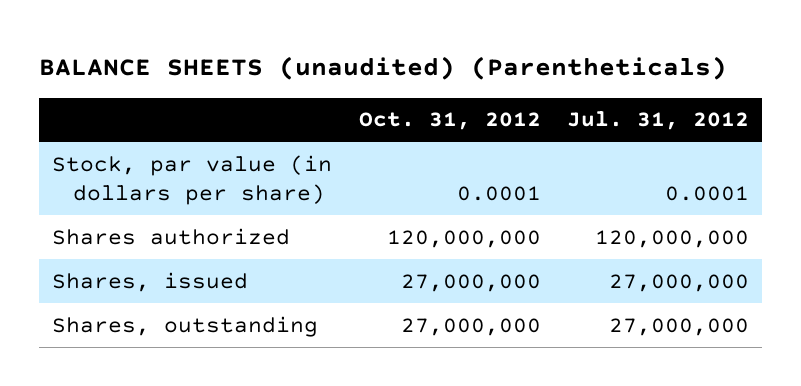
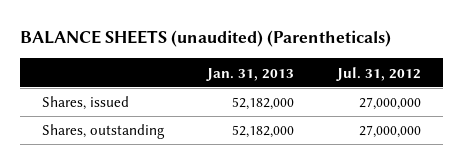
[358,112,541,131] Oct. 31, 2012 -> none
none -> [205,67,294,81] Jan. 31, 2013
[52,154,333,206] Stock, par value (in dollars per share) -> none
[52,227,291,245] Shares authorized -> none

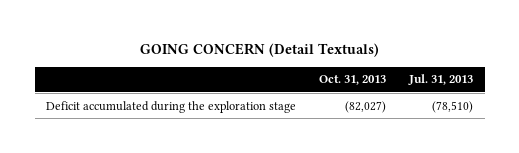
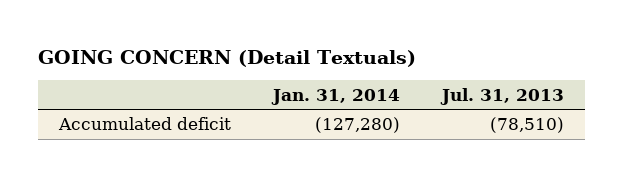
[319,75,387,86] Oct. 31, 2013 -> none
none -> [271,88,401,105] Jan. 31, 2014
[46,100,297,113] Deficit accumulated during the exploration stage -> [58,117,232,131] Accumulated deficit

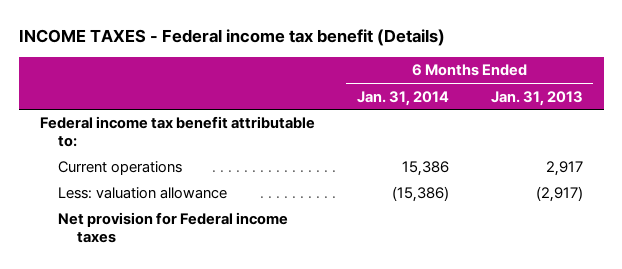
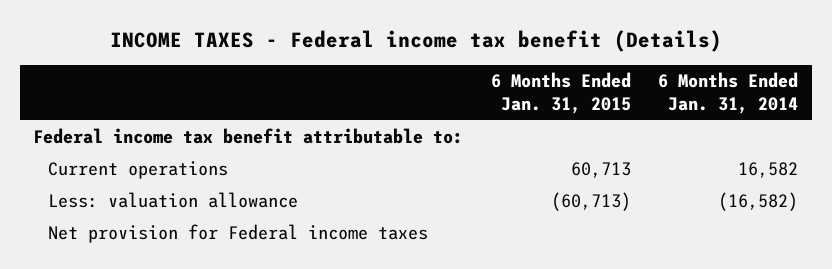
[490,90,583,106] Jan. 31, 2013 -> none
none -> [490,72,631,115] 6 Months Ended Jan. 31, 2015
[401,161,449,177] 15,386 -> [738,162,799,179] 16,582
[391,186,449,203] (15,386) -> [718,192,799,212] (16,582)

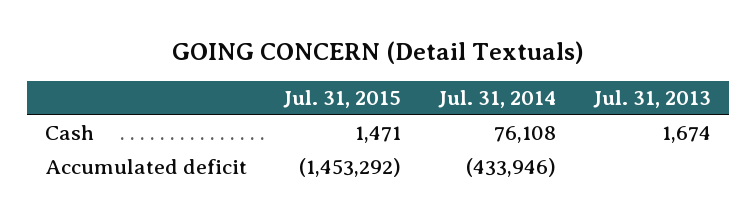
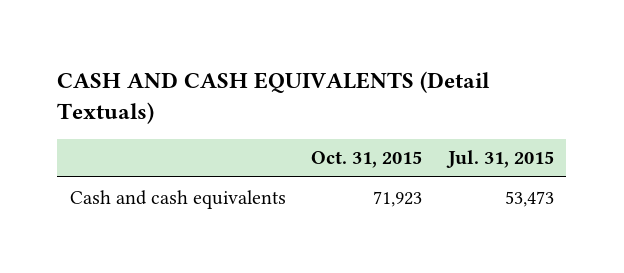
[171,40,584,64] GOING CONCERN (Detail Textuals) -> [57,71,491,124] CASH AND CASH EQUIVALENTS (Detail Textuals)
[438,90,557,109] Jul. 31, 2014 -> none
[592,90,711,109] Jul. 31, 2013 -> none
none -> [311,151,423,169] Oct. 31, 2015
[44,159,247,175] Accumulated deficit -> none
[44,125,94,141] Cash -> [69,189,286,209] Cash and cash equivalents
[355,126,402,144] 1,471 -> [504,190,554,207] 53,473

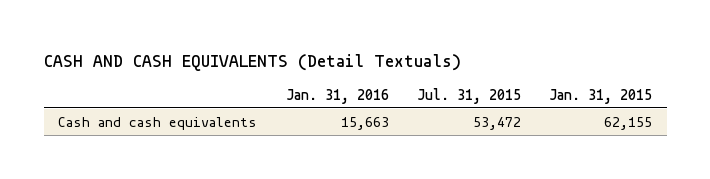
[311,151,423,169] Oct. 31, 2015 -> none
none -> [285,88,389,104] Jan. 31, 2016
none -> [549,88,653,104] Jan. 31, 2015
[504,190,554,207] 53,473 -> [472,117,521,131] 53,472

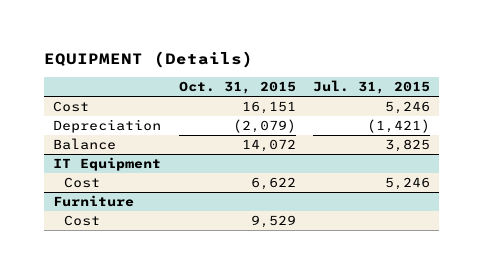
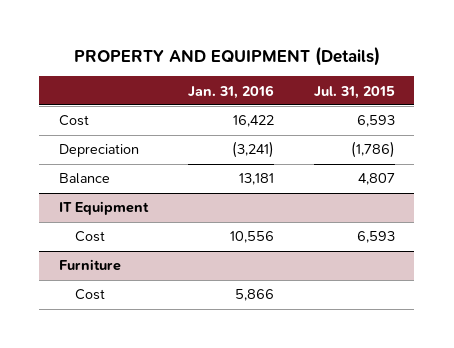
[44,51,254,69] EQUIPMENT (Details) -> [73,45,380,66] PROPERTY AND EQUIPMENT (Details)
[178,81,296,95] Oct. 31, 2015 -> none
none -> [187,84,274,99] Jan. 31, 2016
[385,101,431,115] 5,246 -> [356,115,395,128] 6,593
[367,119,431,134] (1,421) -> [350,141,395,159] (1,786)
[385,139,431,153] 3,825 -> [357,173,395,186] 4,807
[385,177,431,191] 5,246 -> [356,231,395,244] 6,593

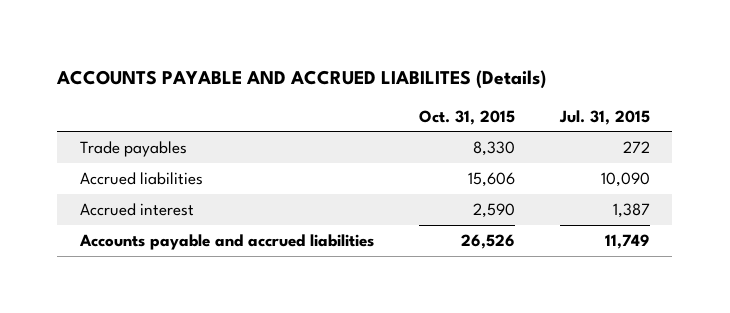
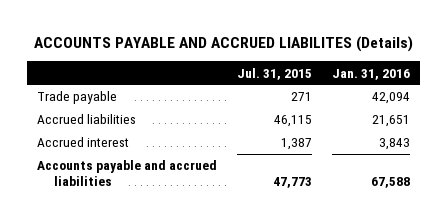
[418,109,515,125] Oct. 31, 2015 -> none
none -> [332,68,411,80] Jan. 31, 2016
[79,140,187,157] Trade payables -> [37,91,118,105] Trade payable
[622,140,650,153] 272 -> [291,92,313,102] 271
[600,171,650,187] 10,090 -> [274,115,313,128] 46,115
[604,233,650,249] 11,749 -> [273,177,313,189] 47,773

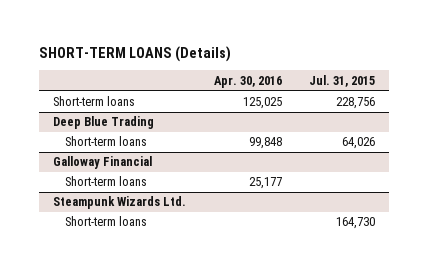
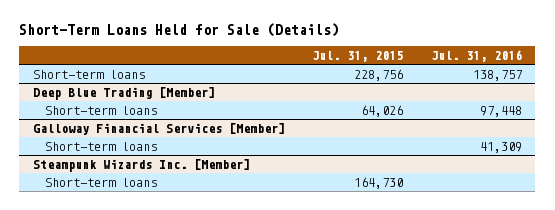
[38,46,231,63] SHORT-TERM LOANS (Details) -> [19,23,340,38] Short-Term Loans Held for Sale (Details)
[213,75,282,88] Apr. 30, 2016 -> none
none -> [430,49,522,62] Jul. 31, 2016
[52,116,154,130] Deep Blue Trading -> [32,86,215,100] Deep Blue Trading [Member]
[52,156,152,170] Galloway Financial -> [32,122,285,135] Galloway Financial Services [Member]
[52,196,186,210] Steampunk Wizards Ltd. -> [32,158,250,172] Steampunk Wizards Inc. [Member]

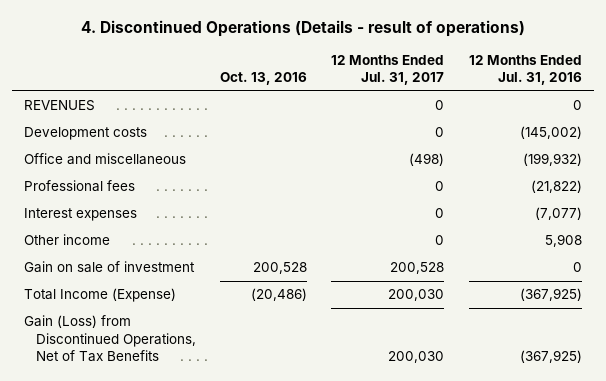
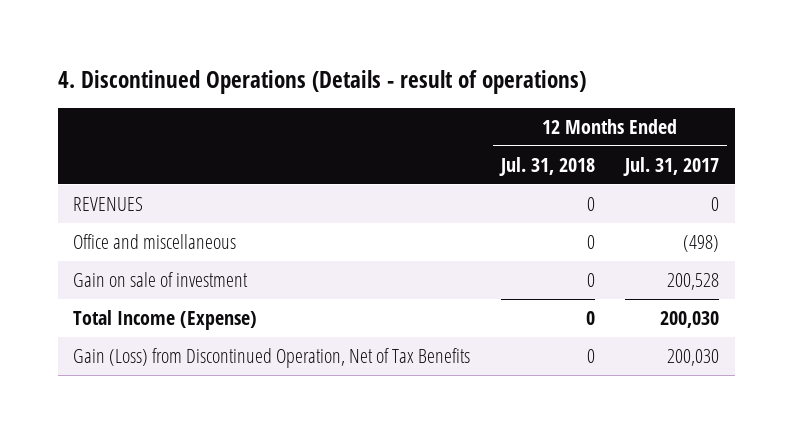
[220,72,308,86] Oct. 13, 2016 -> none
[468,55,582,86] 12 Months Ended Jul. 31, 2016 -> none
none -> [498,156,595,176] Jul. 31, 2018
[24,127,148,141] Development costs -> none
[24,180,136,193] Professional fees -> none
[24,208,138,222] Interest expenses -> none
[24,234,111,246] Other income -> none
[24,315,197,362] Gain (Loss) from Discontinued Operations, Net of Tax Benefits -> [73,347,471,368] Gain (Loss) from Discontinued Operation, Net of Tax Benefits

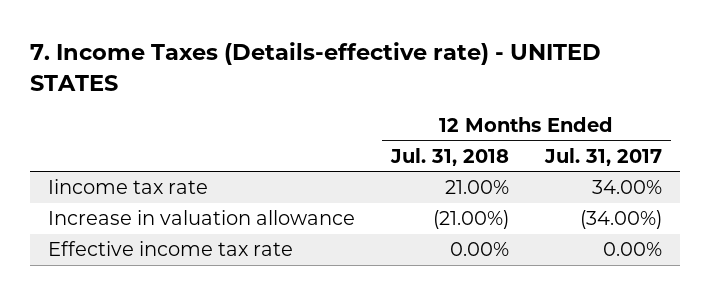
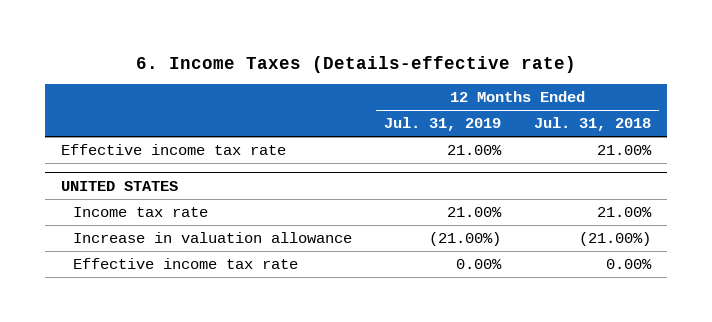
[30,42,602,91] 7. Income Taxes (Details-effective rate) - UNITED STATES -> [135,55,576,73] 6. Income Taxes (Details-effective rate)
[543,147,662,166] Jul. 31, 2017 -> none
none -> [384,117,502,132] Jul. 31, 2019
none -> [60,144,286,156] Effective income tax rate
none -> [60,180,178,191] UNITED STATES
[48,179,209,195] Iincome tax rate -> [72,207,208,218] Income tax rate

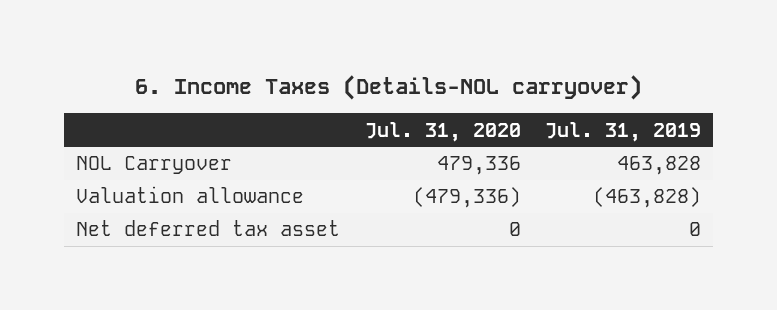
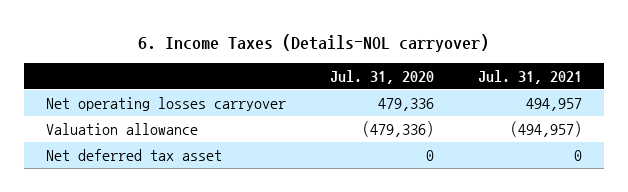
[544,121,701,142] Jul. 31, 2019 -> none
none -> [478,69,583,84] Jul. 31, 2021
[76,156,233,175] NOL Carryover -> [45,96,286,111] Net operating losses carryover

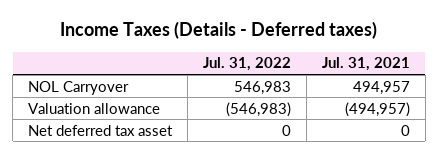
[138,33,490,52] 6. Income Taxes (Details-NOL carryover) -> [60,21,378,40] Income Taxes (Details - Deferred taxes)
[330,69,435,84] Jul. 31, 2020 -> none
none -> [203,57,292,72] Jul. 31, 2022
[45,96,286,111] Net operating losses carryover -> [28,80,130,95] NOL Carryover

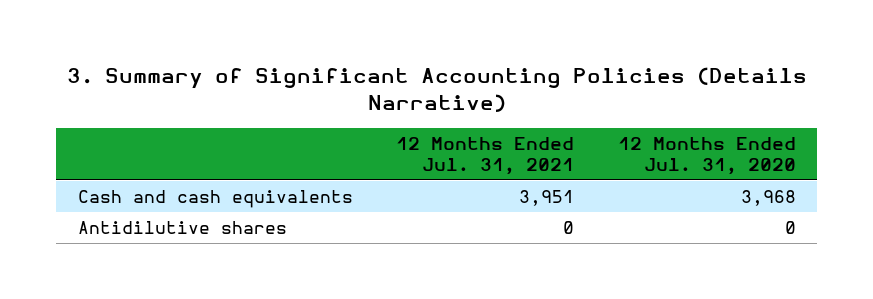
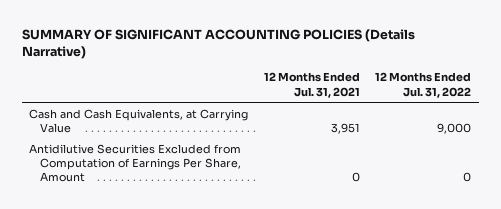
[66,67,807,113] 3. Summary of Significant Accounting Policies (Details Narrative) -> [21,28,415,59] SUMMARY OF SIGNIFICANT ACCOUNTING POLICIES (Details Narrative)
[617,136,796,176] 12 Months Ended Jul. 31, 2020 -> none
none -> [375,72,472,98] 12 Months Ended Jul. 31, 2022
[77,189,353,208] Cash and cash equivalents -> [29,108,249,133] Cash and Cash Equivalents, at Carrying Value
[77,220,287,234] Antidilutive shares -> [29,143,242,182] Antidilutive Securities Excluded from Computation of Earnings Per Share, Amount

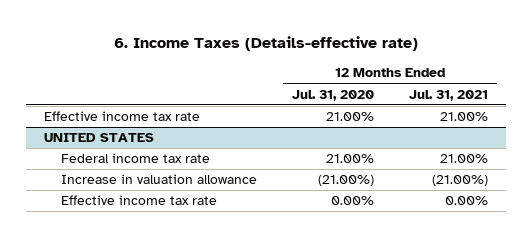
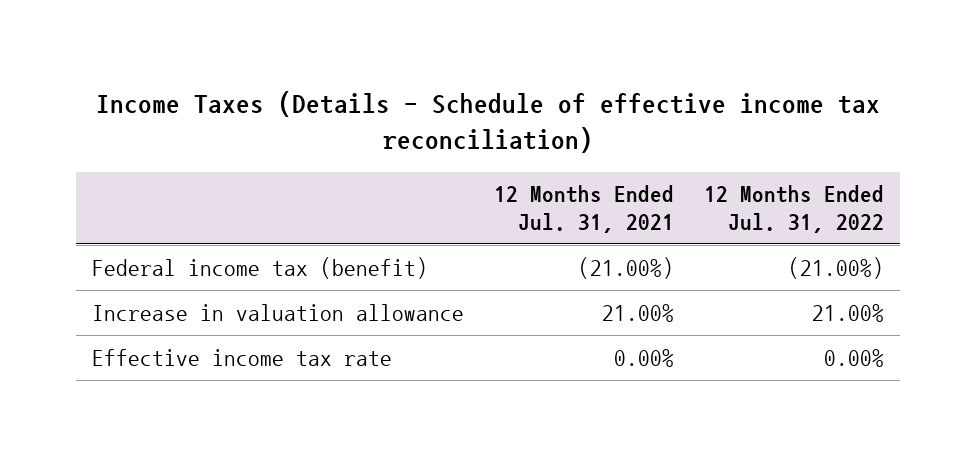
[114,36,419,52] 6. Income Taxes (Details-effective rate) -> [96,91,881,154] Income Taxes (Details - Schedule of effective income tax reconciliation)
[291,89,374,101] Jul. 31, 2020 -> none
none -> [704,185,885,233] 12 Months Ended Jul. 31, 2022
[44,111,201,122] Effective income tax rate -> none
[44,133,155,143] UNITED STATES -> none
[60,153,210,164] Federal income tax rate -> [91,256,428,279] Federal income tax (benefit)
[440,154,489,164] 21.00% -> [578,256,675,279] (21.00%)
[432,175,489,187] (21.00%) -> [602,303,675,322] 21.00%

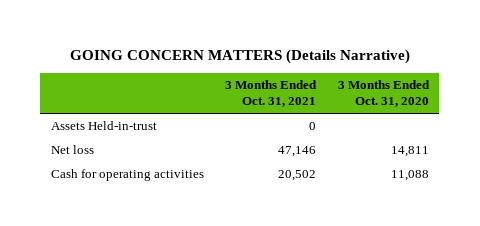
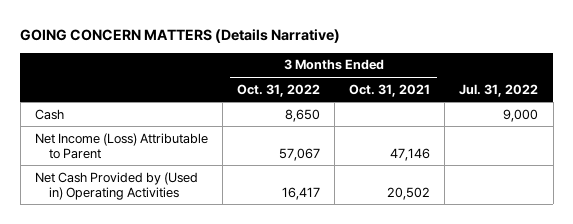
[337,80,430,108] 3 Months Ended Oct. 31, 2020 -> none
none -> [236,83,320,97] Oct. 31, 2022
none -> [459,83,539,97] Jul. 31, 2022
[50,121,157,131] Assets Held-in-trust -> none
none -> [34,108,64,120] Cash
[50,145,94,155] Net loss -> [34,132,208,159] Net Income (Loss) Attributable to Parent
[50,169,204,182] Cash for operating activities -> [34,171,198,200] Net Cash Provided by (Used in) Operating Activities

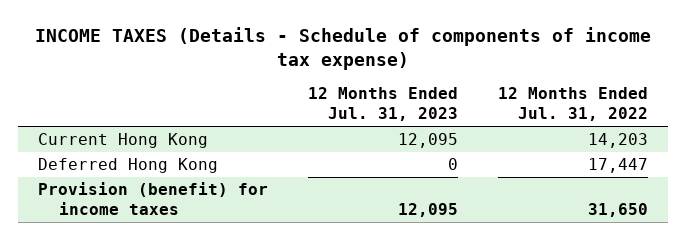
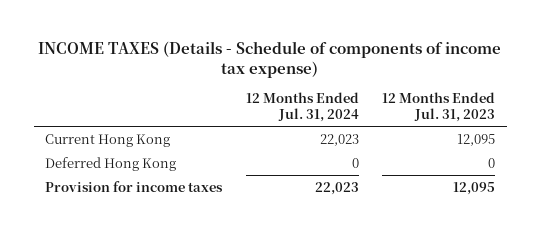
[497,87,648,122] 12 Months Ended Jul. 31, 2022 -> none
none -> [245,92,359,123] 12 Months Ended Jul. 31, 2024
[37,182,268,216] Provision (benefit) for income taxes -> [45,180,224,192] Provision for income taxes

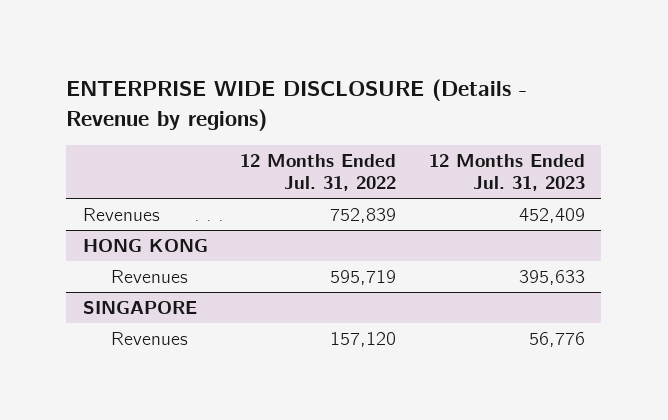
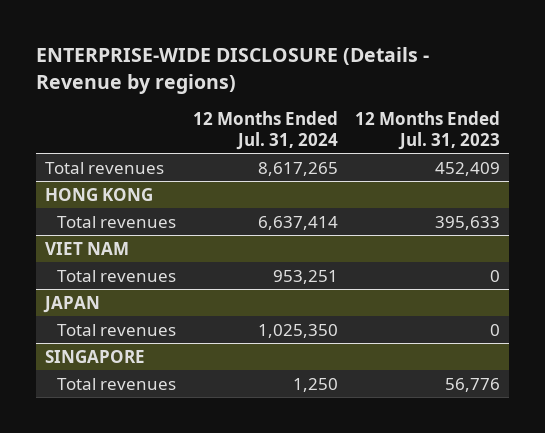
[66,78,528,131] ENTERPRISE WIDE DISCLOSURE (Details - Revenue by regions) -> [35,47,429,94] ENTERPRISE-WIDE DISCLOSURE (Details - Revenue by regions)
[240,153,397,192] 12 Months Ended Jul. 31, 2022 -> none
none -> [192,111,338,150] 12 Months Ended Jul. 31, 2024
[82,208,160,222] Revenues -> [44,161,164,174] Total revenues
[110,270,188,284] Revenues -> [56,215,176,228] Total revenues
none -> [44,241,129,255] VIET NAM
none -> [56,269,176,282] Total revenues
none -> [42,295,100,313] JAPAN
none -> [56,323,176,336] Total revenues
[110,332,188,346] Revenues -> [56,377,176,390] Total revenues

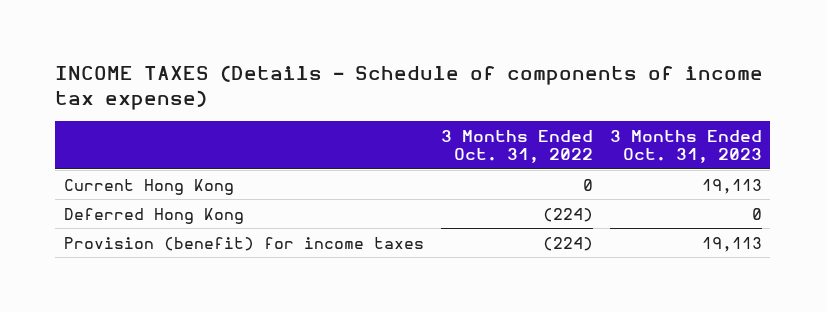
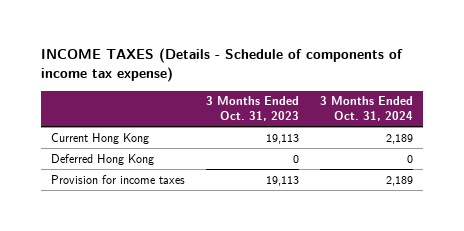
[440,129,593,163] 3 Months Ended Oct. 31, 2022 -> none
none -> [319,96,413,121] 3 Months Ended Oct. 31, 2024
[63,236,424,251] Provision (benefit) for income taxes -> [51,174,186,184] Provision for income taxes

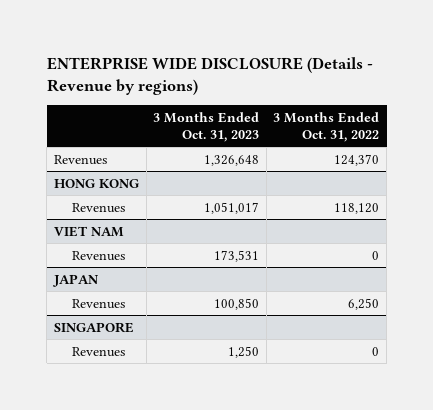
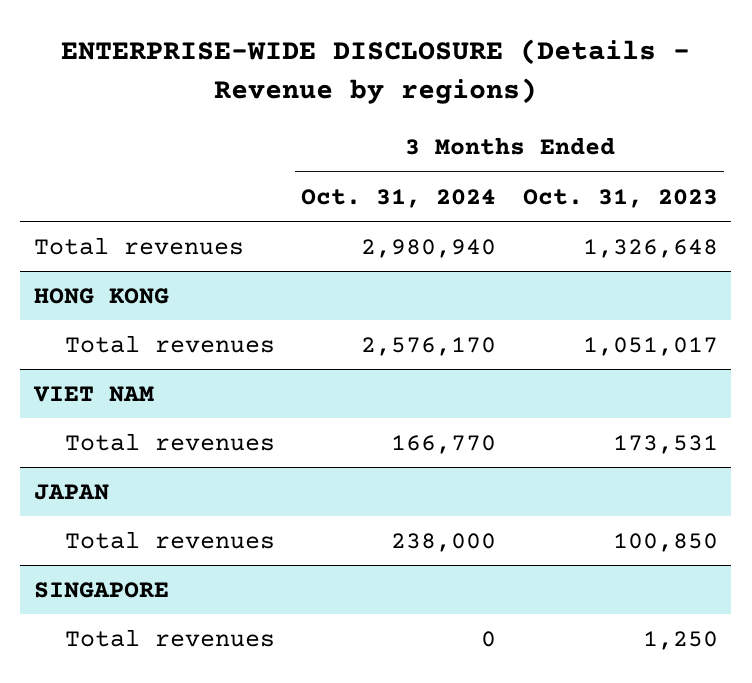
[46,56,373,95] ENTERPRISE WIDE DISCLOSURE (Details - Revenue by regions) -> [60,39,690,104] ENTERPRISE-WIDE DISCLOSURE (Details - Revenue by regions)
[273,111,380,142] 3 Months Ended Oct. 31, 2022 -> none
none -> [301,188,497,208] Oct. 31, 2024
[53,154,107,165] Revenues -> [33,236,244,255] Total revenues
[72,202,126,213] Revenues -> [64,334,275,353] Total revenues
[72,250,126,261] Revenues -> [64,432,275,451] Total revenues
[72,298,126,309] Revenues -> [64,530,275,549] Total revenues
[72,346,126,357] Revenues -> [64,628,275,647] Total revenues

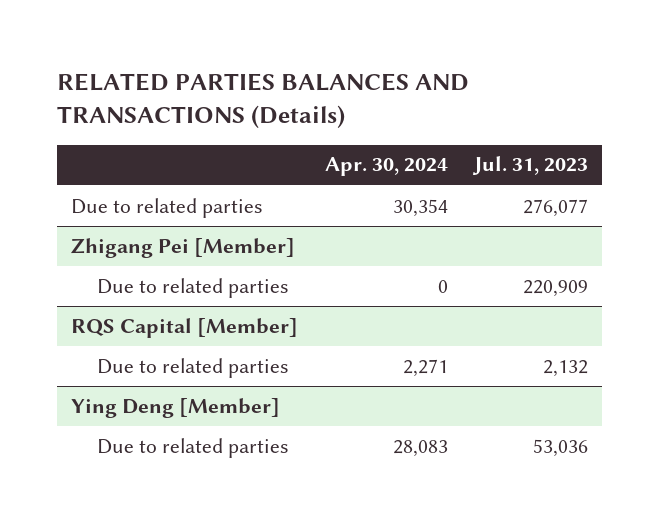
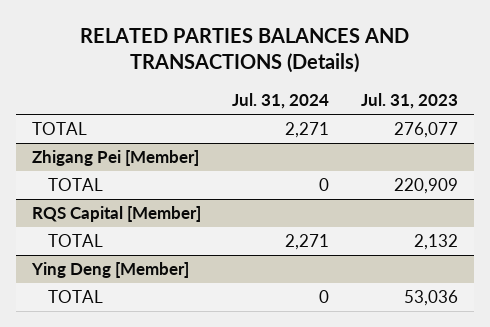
[324,157,448,177] Apr. 30, 2024 -> none
none -> [232,93,330,110] Jul. 31, 2024
[70,197,263,218] Due to related parties -> [31,122,87,136] TOTAL
[96,277,289,298] Due to related parties -> [48,178,104,192] TOTAL
[96,357,289,378] Due to related parties -> [48,234,104,248] TOTAL
[96,437,289,458] Due to related parties -> [48,290,104,304] TOTAL

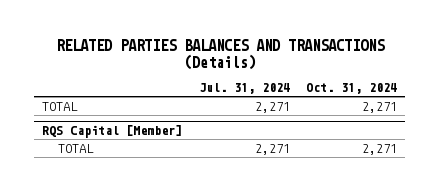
[360,93,458,110] Jul. 31, 2023 -> none
none -> [305,83,397,95] Oct. 31, 2024
[31,150,199,167] Zhigang Pei [Member] -> none
[48,178,104,192] TOTAL -> none
[30,262,189,279] Ying Deng [Member] -> none
[48,290,104,304] TOTAL -> none

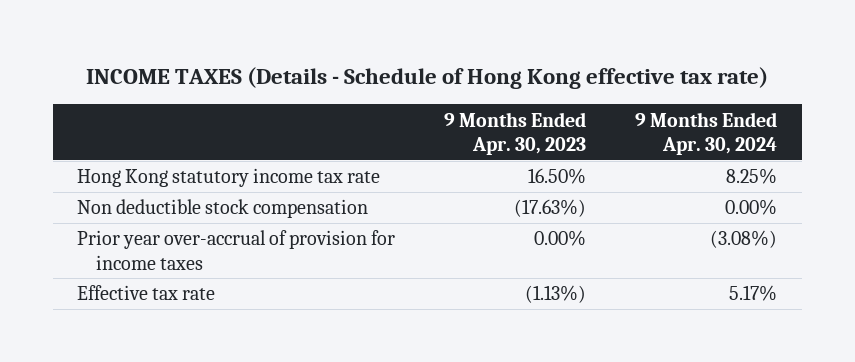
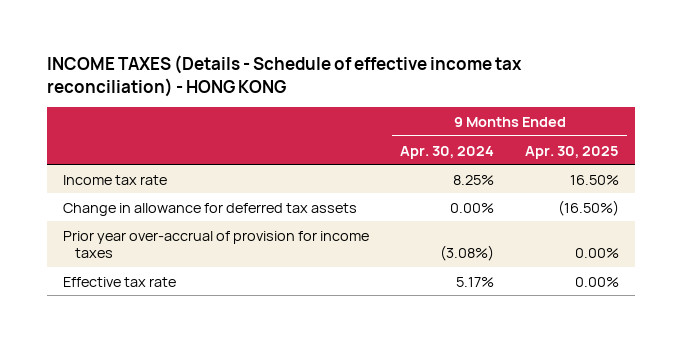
[86,67,769,90] INCOME TAXES (Details - Schedule of Hong Kong effective tax rate) -> [47,54,523,97] INCOME TAXES (Details - Schedule of effective income tax reconciliation) - HONG KONG
[444,111,587,156] 9 Months Ended Apr. 30, 2023 -> none
none -> [525,145,620,159] Apr. 30, 2025
[77,199,369,219] Non deductible stock compensation -> none
[77,168,381,188] Hong Kong statutory income tax rate -> [62,174,167,185] Income tax rate
none -> [62,202,357,216] Change in allowance for deferred tax assets

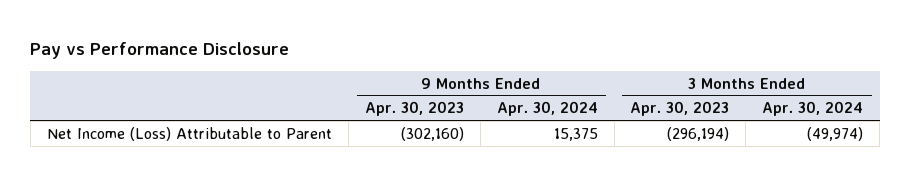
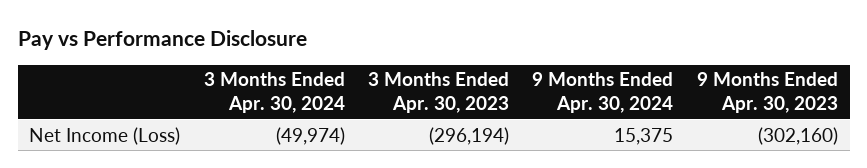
[46,126,332,141] Net Income (Loss) Attributable to Parent -> [29,126,181,145] Net Income (Loss)

